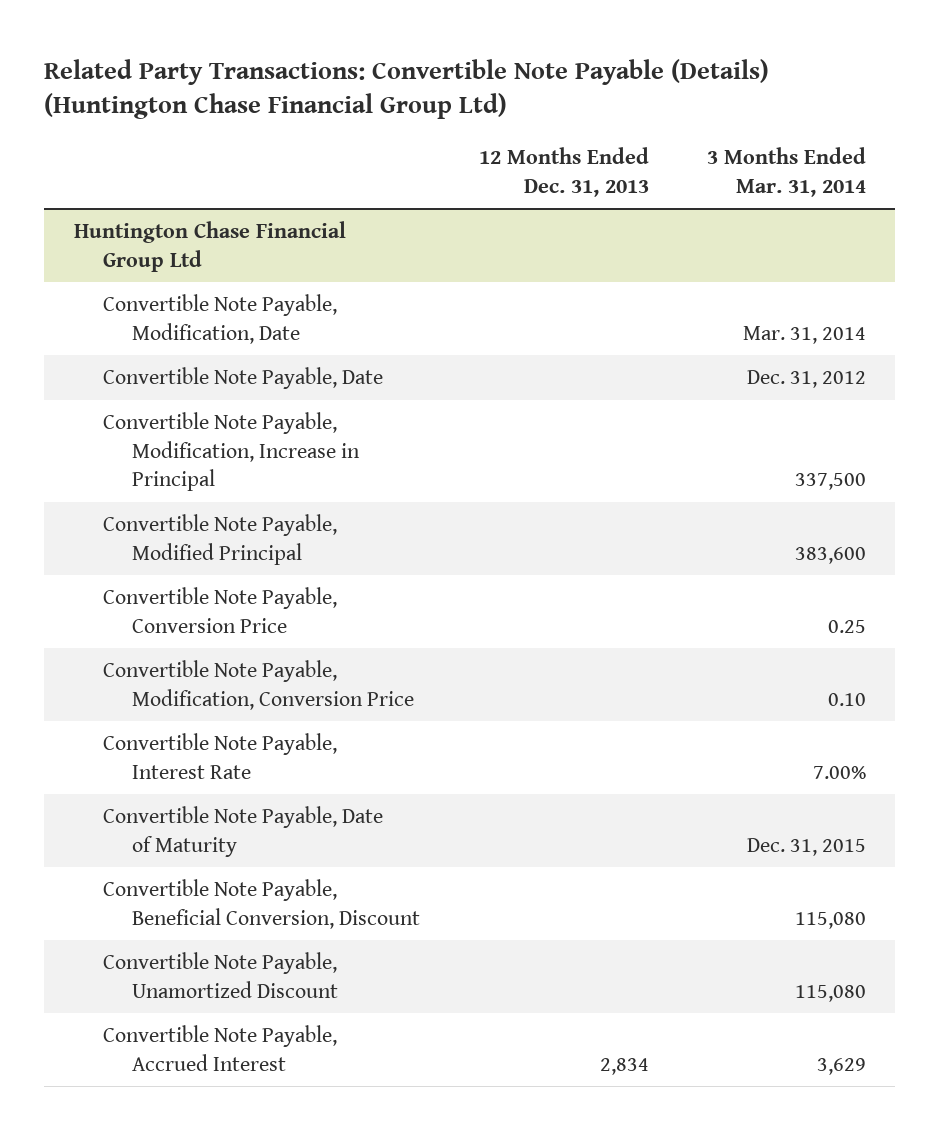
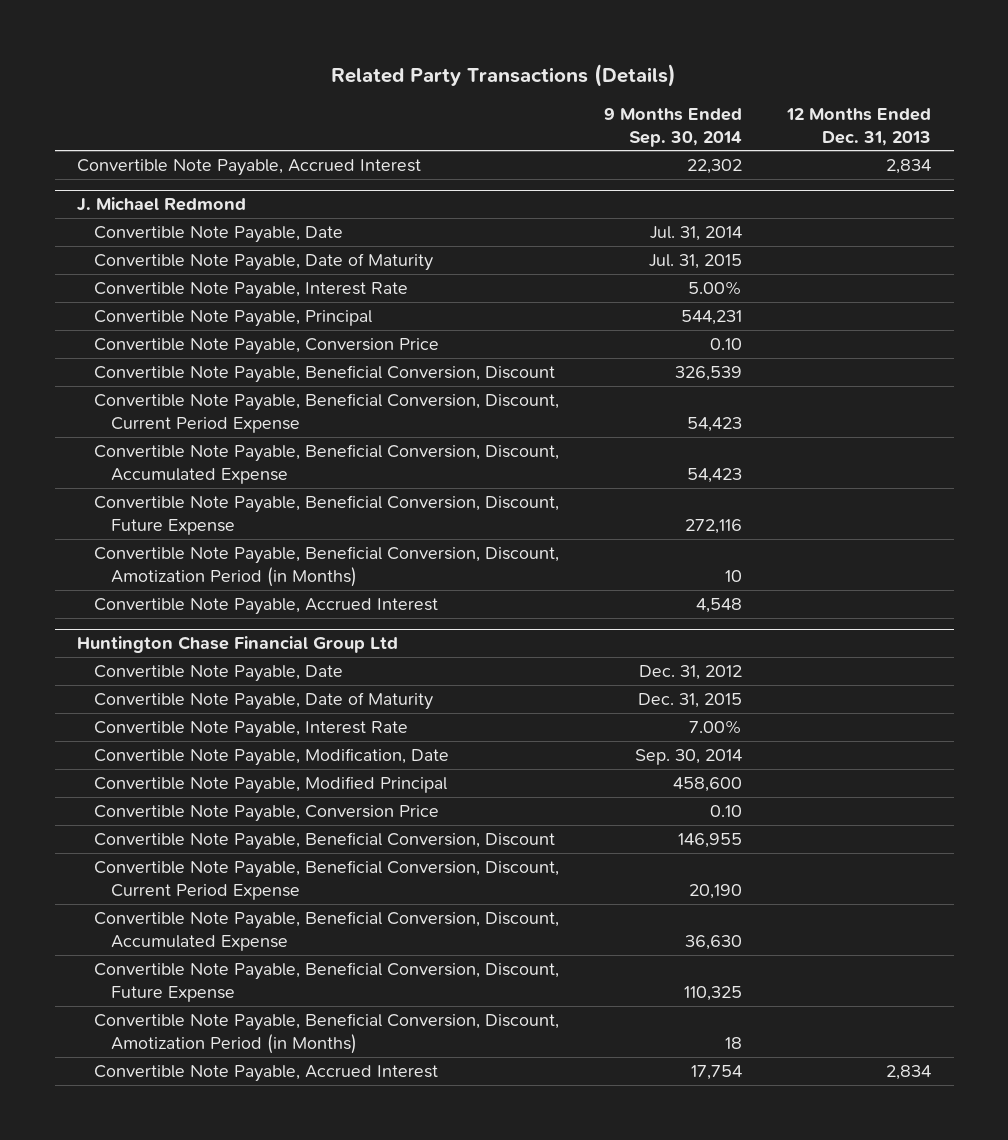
[44,58,770,119] Related Party Transactions: Convertible Note Payable (Details) (Huntington Chase Financial Group Ltd) -> [331,64,677,88] Related Party Transactions (Details)
[707,147,867,197] 3 Months Ended Mar. 31, 2014 -> none
none -> [604,107,743,147] 9 Months Ended Sep. 30, 2014
none -> [77,158,422,176] Convertible Note Payable, Accrued Interest
none -> [77,197,247,212] J. Michael Redmond
none -> [93,225,343,243] Convertible Note Payable, Date
none -> [93,252,433,271] Convertible Note Payable, Date of Maturity
none -> [93,281,408,299] Convertible Note Payable, Interest Rate
none -> [93,309,372,327] Convertible Note Payable, Principal
none -> [93,337,439,355] Convertible Note Payable, Conversion Price
none -> [93,364,555,383] Convertible Note Payable, Beneficial Conversion, Discount
none -> [93,392,559,433] Convertible Note Payable, Beneficial Conversion, Discount, Current Period Expense
none -> [93,443,559,484] Convertible Note Payable, Beneficial Conversion, Discount, Accumulated Expense
none -> [93,494,559,535] Convertible Note Payable, Beneficial Conversion, Discount, Future Expense
none -> [93,545,559,587] Convertible Note Payable, Beneficial Conversion, Discount, Amotization Period (in Months)
none -> [93,597,438,615] Convertible Note Payable, Accrued Interest
[102,412,361,492] Convertible Note Payable, Modification, Increase in Principal -> none
[102,806,383,857] Convertible Note Payable, Date of Maturity -> [93,691,433,710] Convertible Note Payable, Date of Maturity
[102,733,337,779] Convertible Note Payable, Interest Rate -> [93,720,408,738] Convertible Note Payable, Interest Rate
[102,294,337,344] Convertible Note Payable, Modification, Date -> [93,747,449,766] Convertible Note Payable, Modification, Date
[102,660,415,710] Convertible Note Payable, Modification, Conversion Price -> none
[102,952,339,998] Convertible Note Payable, Unamortized Discount -> none
none -> [93,859,559,900] Convertible Note Payable, Beneficial Conversion, Discount, Current Period Expense
none -> [93,910,559,951] Convertible Note Payable, Beneficial Conversion, Discount, Accumulated Expense
none -> [93,961,559,1002] Convertible Note Payable, Beneficial Conversion, Discount, Future Expense
none -> [93,1012,559,1054] Convertible Note Payable, Beneficial Conversion, Discount, Amotization Period (in Months)

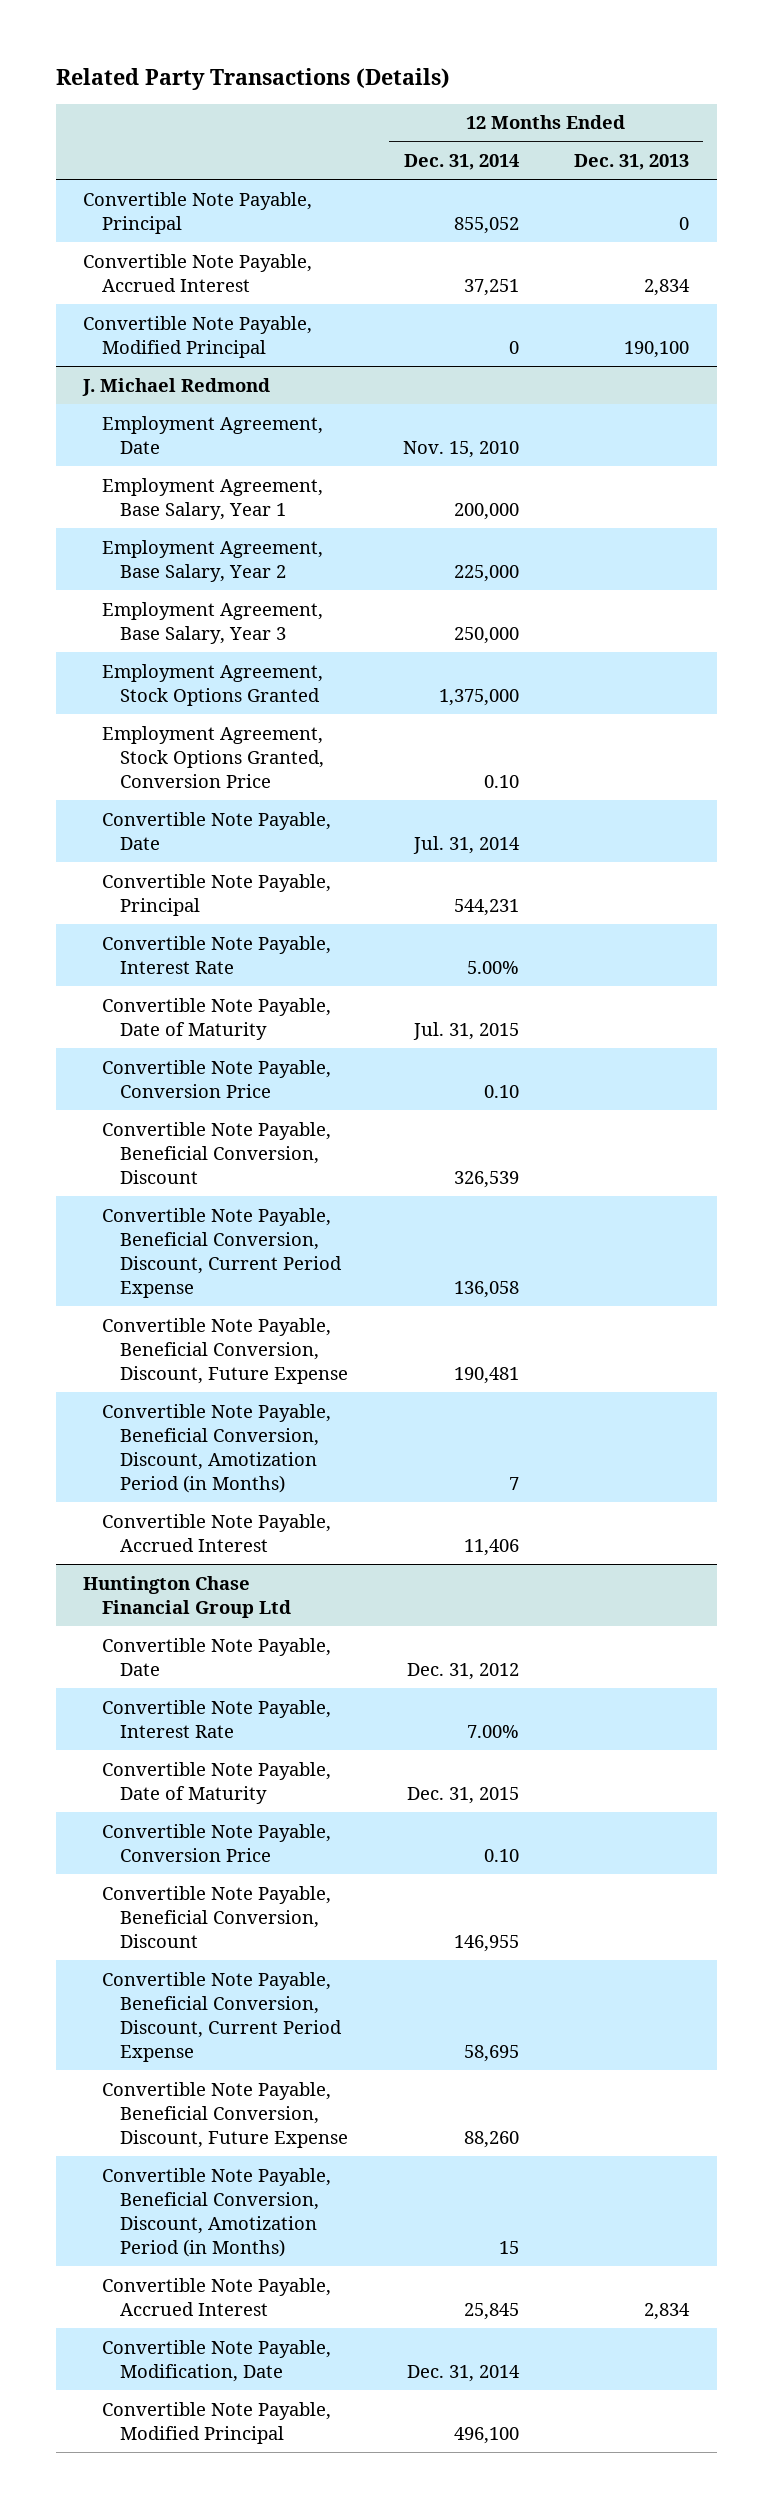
[604,107,743,147] 9 Months Ended Sep. 30, 2014 -> none
none -> [404,154,520,171] Dec. 31, 2014
none -> [83,191,313,234] Convertible Note Payable, Principal
none -> [83,315,313,358] Convertible Note Payable, Modified Principal
none -> [101,415,323,454] Employment Agreement, Date
none -> [101,477,323,520] Employment Agreement, Base Salary, Year 1
none -> [101,539,323,582] Employment Agreement, Base Salary, Year 2
none -> [101,601,323,644] Employment Agreement, Base Salary, Year 3
none -> [101,663,323,706] Employment Agreement, Stock Options Granted
none -> [101,725,325,789] Employment Agreement, Stock Options Granted, Conversion Price
[93,281,408,299] Convertible Note Payable, Interest Rate -> [101,935,331,974] Convertible Note Payable, Interest Rate
[93,252,433,271] Convertible Note Payable, Date of Maturity -> [101,997,331,1040] Convertible Note Payable, Date of Maturity
[93,443,559,484] Convertible Note Payable, Beneficial Conversion, Discount, Accumulated Expense -> none
[93,691,433,710] Convertible Note Payable, Date of Maturity -> [101,1761,331,1804] Convertible Note Payable, Date of Maturity
[93,910,559,951] Convertible Note Payable, Beneficial Conversion, Discount, Accumulated Expense -> none
[93,747,449,766] Convertible Note Payable, Modification, Date -> [101,2339,331,2382] Convertible Note Payable, Modification, Date
[93,775,447,794] Convertible Note Payable, Modified Principal -> [101,2401,331,2444] Convertible Note Payable, Modified Principal

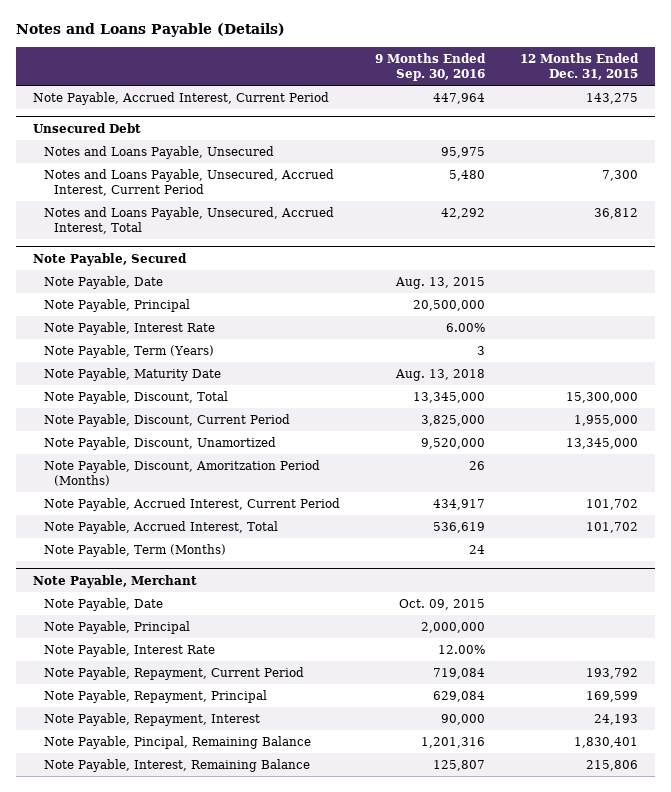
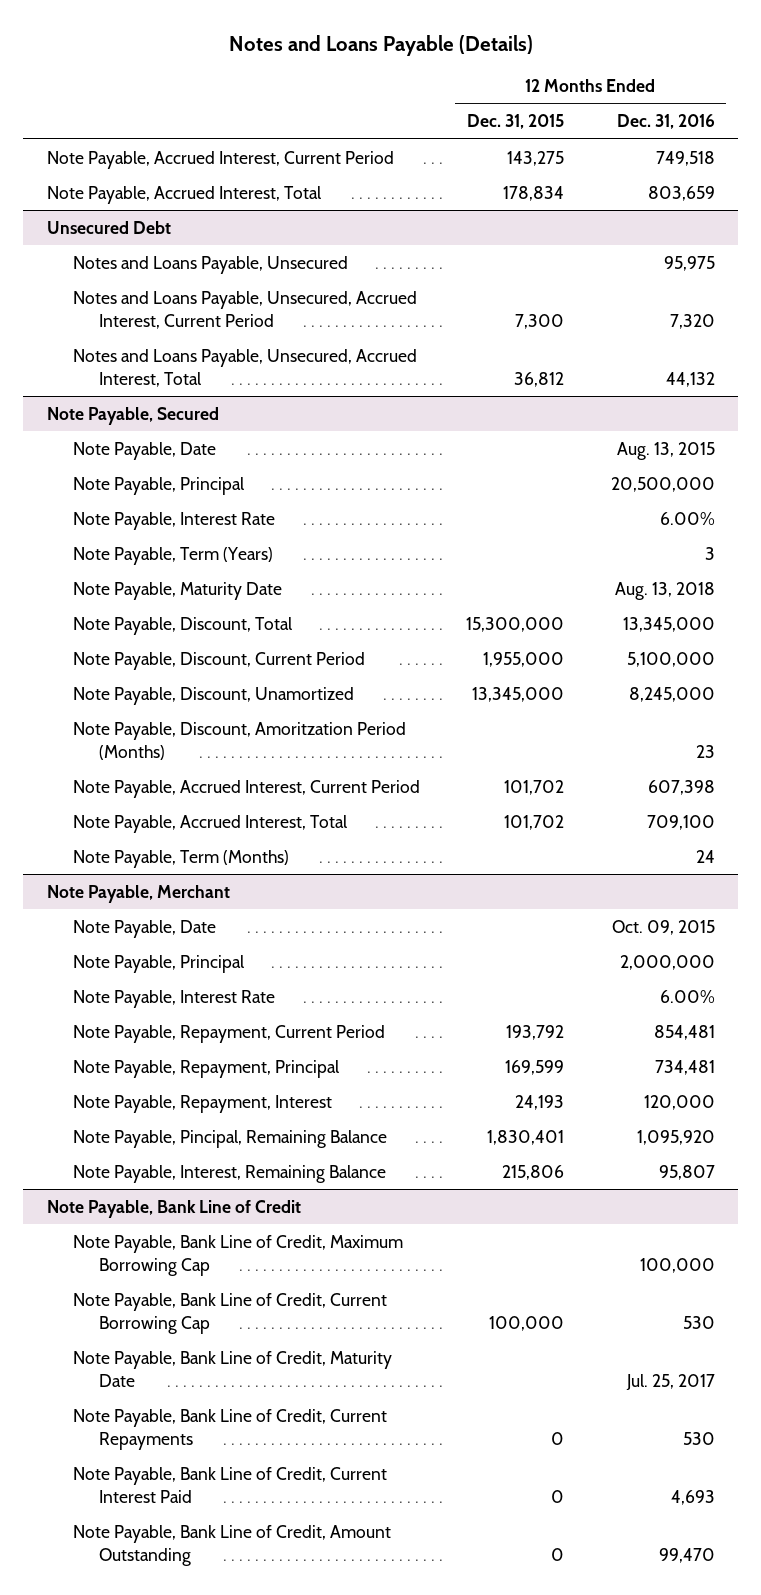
[374,52,486,81] 9 Months Ended Sep. 30, 2016 -> none
none -> [616,114,715,130] Dec. 31, 2016
none -> [46,185,321,204] Note Payable, Accrued Interest, Total
none -> [46,1199,301,1218] Note Payable, Bank Line of Credit
none -> [72,1234,403,1276] Note Payable, Bank Line of Credit, Maximum Borrowing Cap
none -> [72,1292,387,1334] Note Payable, Bank Line of Credit, Current Borrowing Cap
none -> [72,1350,392,1387] Note Payable, Bank Line of Credit, Maturity Date
none -> [72,1408,387,1450] Note Payable, Bank Line of Credit, Current Repayments
none -> [72,1466,387,1503] Note Payable, Bank Line of Credit, Current Interest Paid
none -> [72,1524,391,1566] Note Payable, Bank Line of Credit, Amount Outstanding

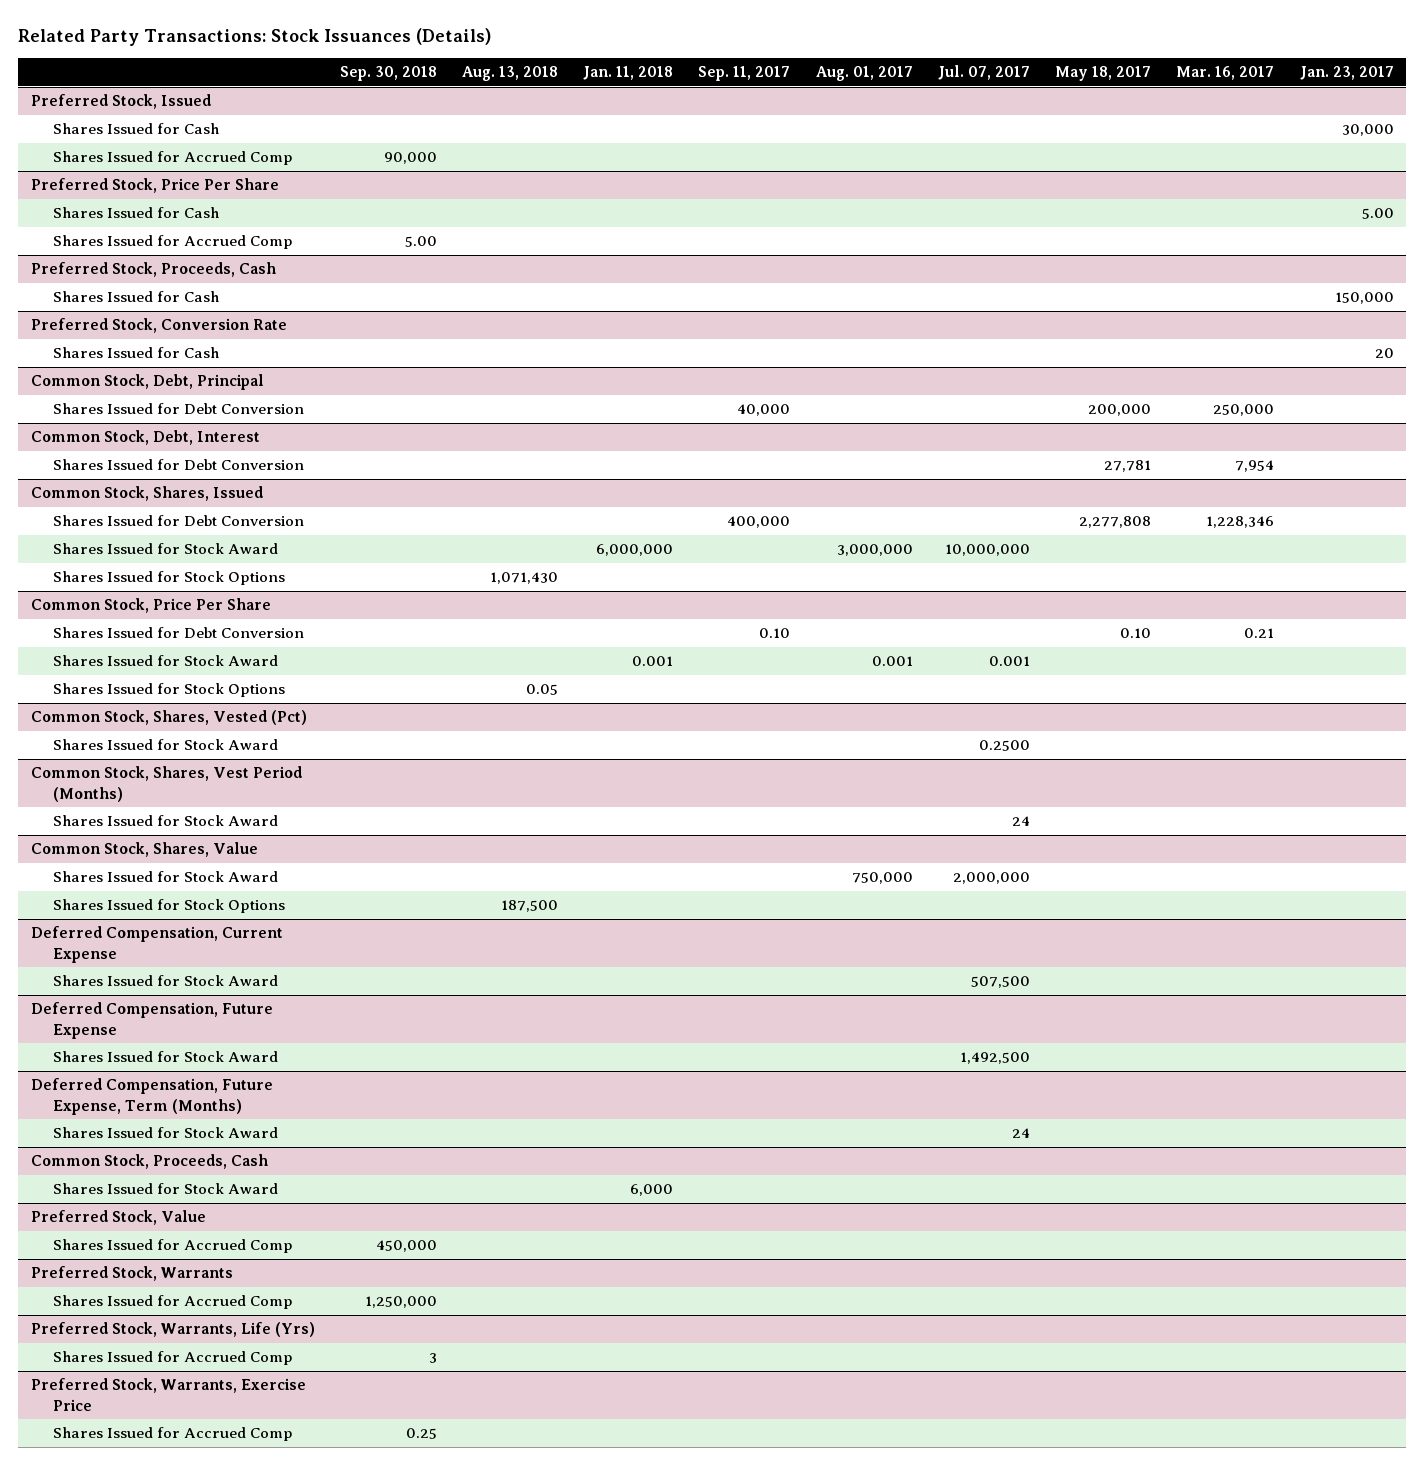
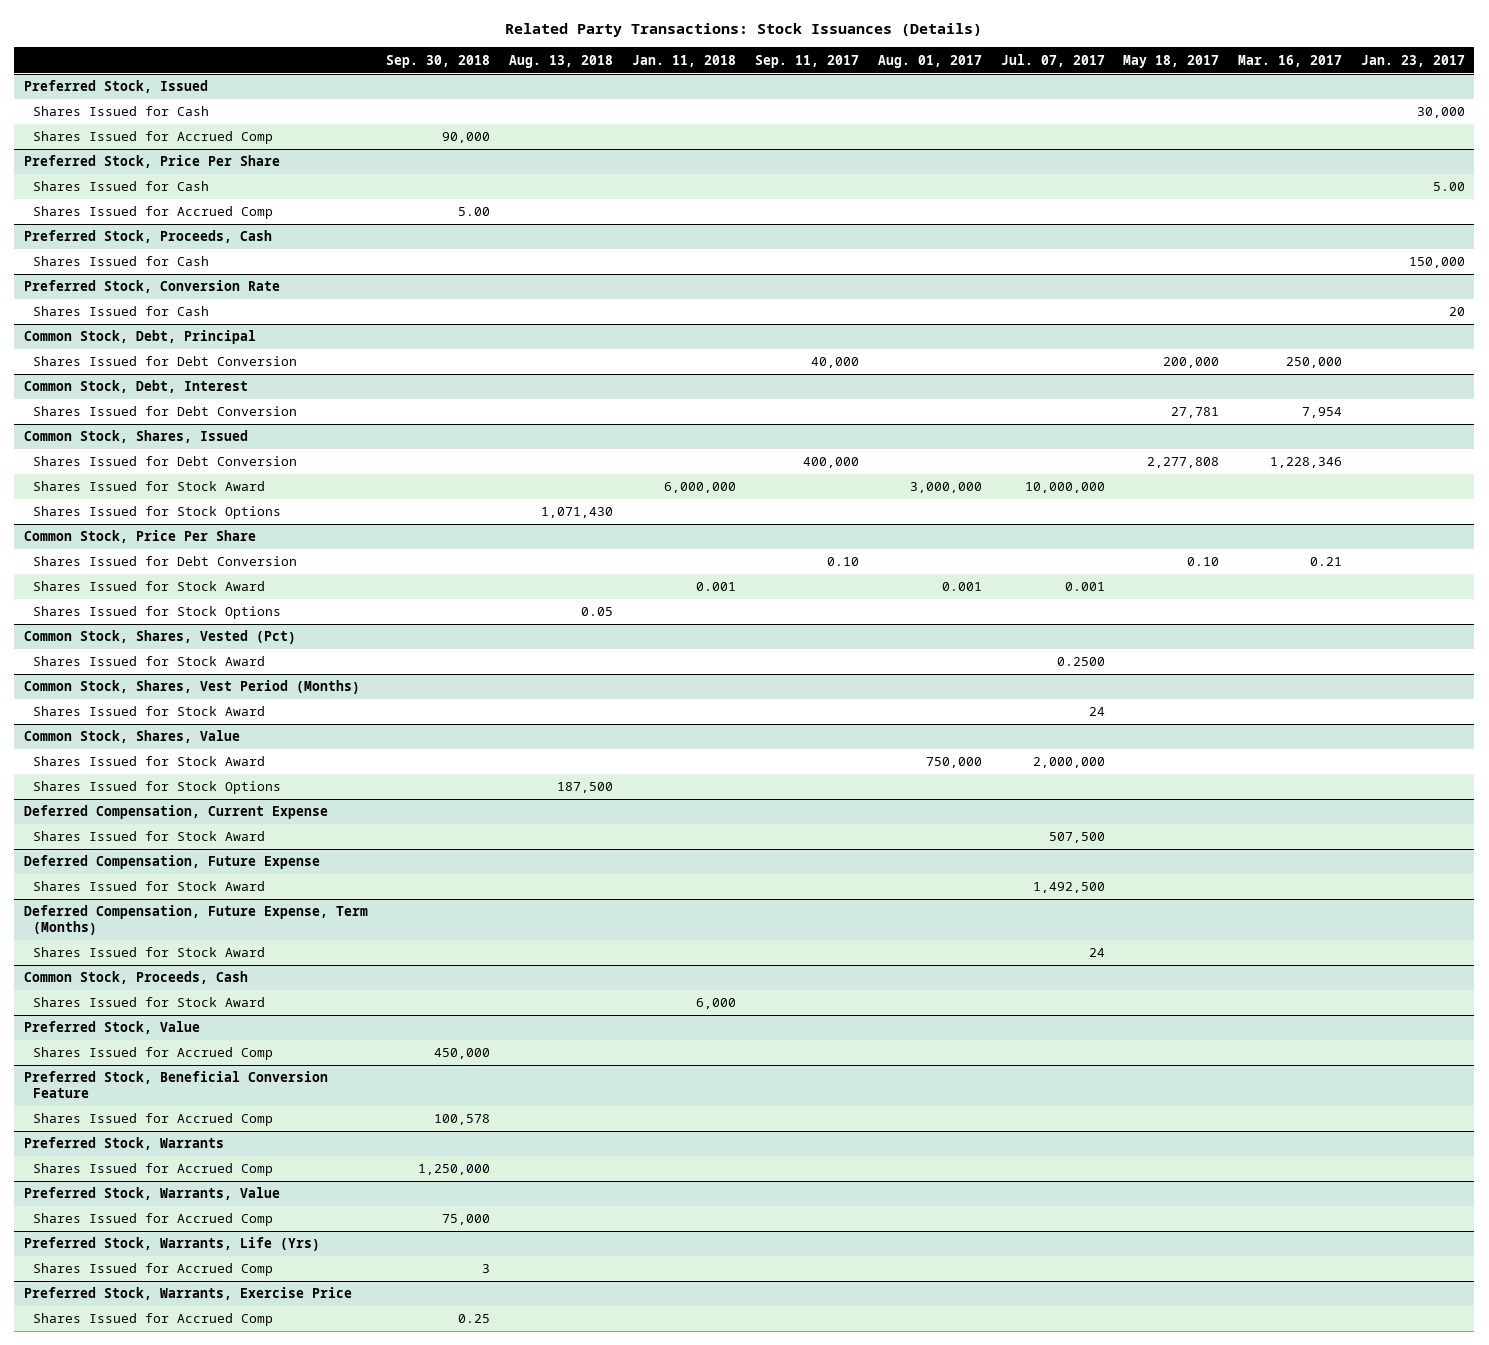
none -> [23,1071,328,1098] Preferred Stock, Beneficial Conversion Feature
none -> [33,1113,274,1127] Shares Issued for Accrued Comp
none -> [23,1187,280,1201] Preferred Stock, Warrants, Value
none -> [33,1213,274,1227] Shares Issued for Accrued Comp

